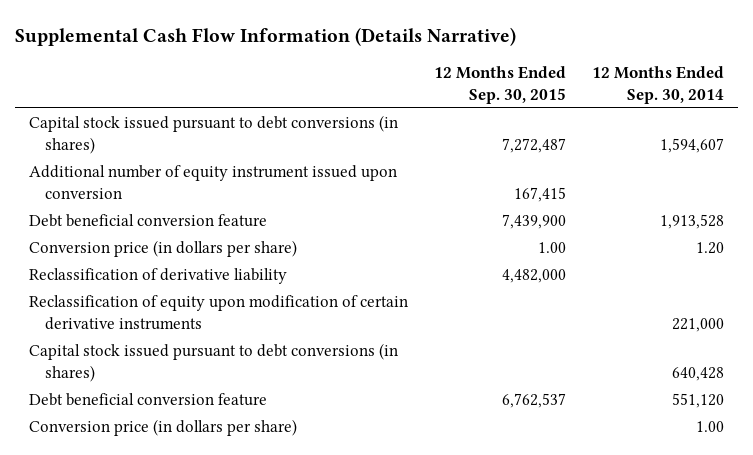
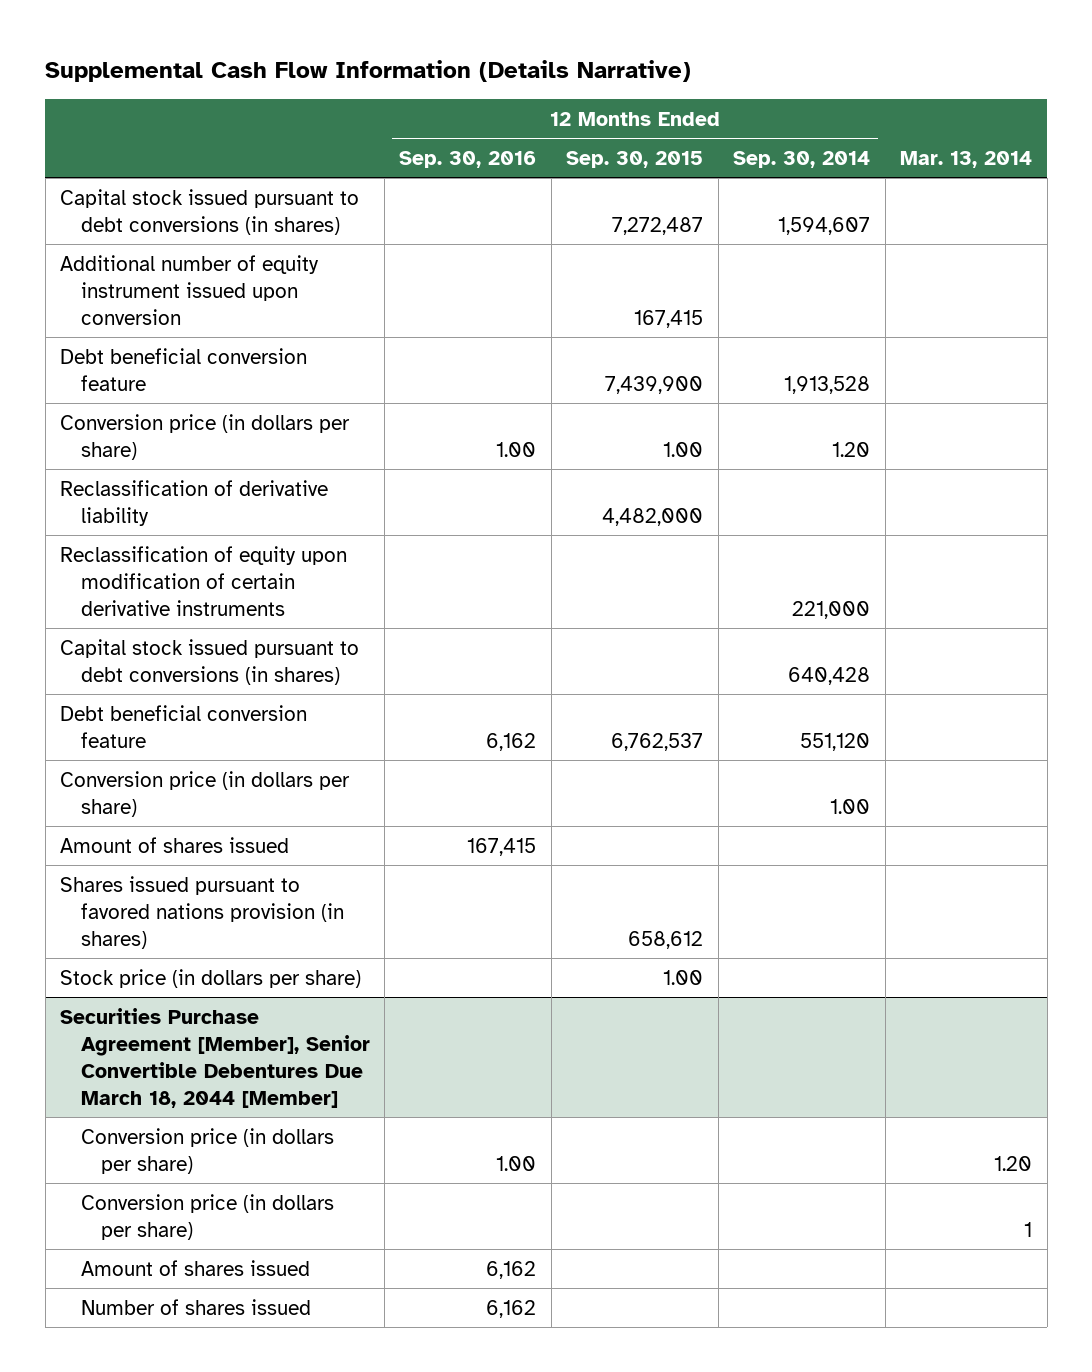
none -> [399,150,537,168] Sep. 30, 2016
none -> [900,150,1033,168] Mar. 13, 2014
none -> [60,836,290,853] Amount of shares issued
none -> [60,875,344,949] Shares issued pursuant to favored nations provision (in shares)
none -> [60,968,362,988] Stock price (in dollars per share)
none -> [60,1007,370,1108] Securities Purchase Agreement [Member], Senior Convertible Debentures Due March 18, 2044 [Member]
none -> [80,1127,334,1174] Conversion price (in dollars per share)
none -> [80,1193,334,1240] Conversion price (in dollars per share)
none -> [80,1259,310,1276] Amount of shares issued
none -> [80,1298,311,1315] Number of shares issued

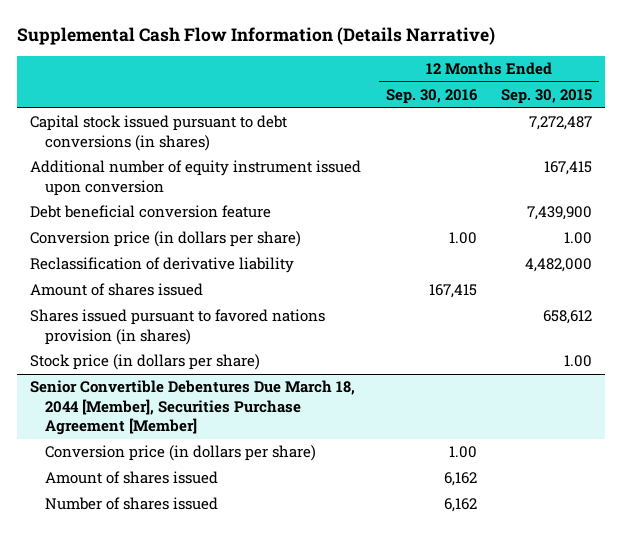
[733,150,871,168] Sep. 30, 2014 -> none
[900,150,1033,168] Mar. 13, 2014 -> none
[60,545,348,616] Reclassification of equity upon modification of certain derivative instruments -> none
[60,638,360,685] Capital stock issued pursuant to debt conversions (in shares) -> none
[60,704,308,748] Debt beneficial conversion feature -> none
[60,770,351,817] Conversion price (in dollars per share) -> none
[60,1007,370,1108] Securities Purchase Agreement [Member], Senior Convertible Debentures Due March 18, 2044 [Member] -> [29,380,355,436] Senior Convertible Debentures Due March 18, 2044 [Member], Securities Purchase Agreement [Member]
[80,1193,334,1240] Conversion price (in dollars per share) -> none

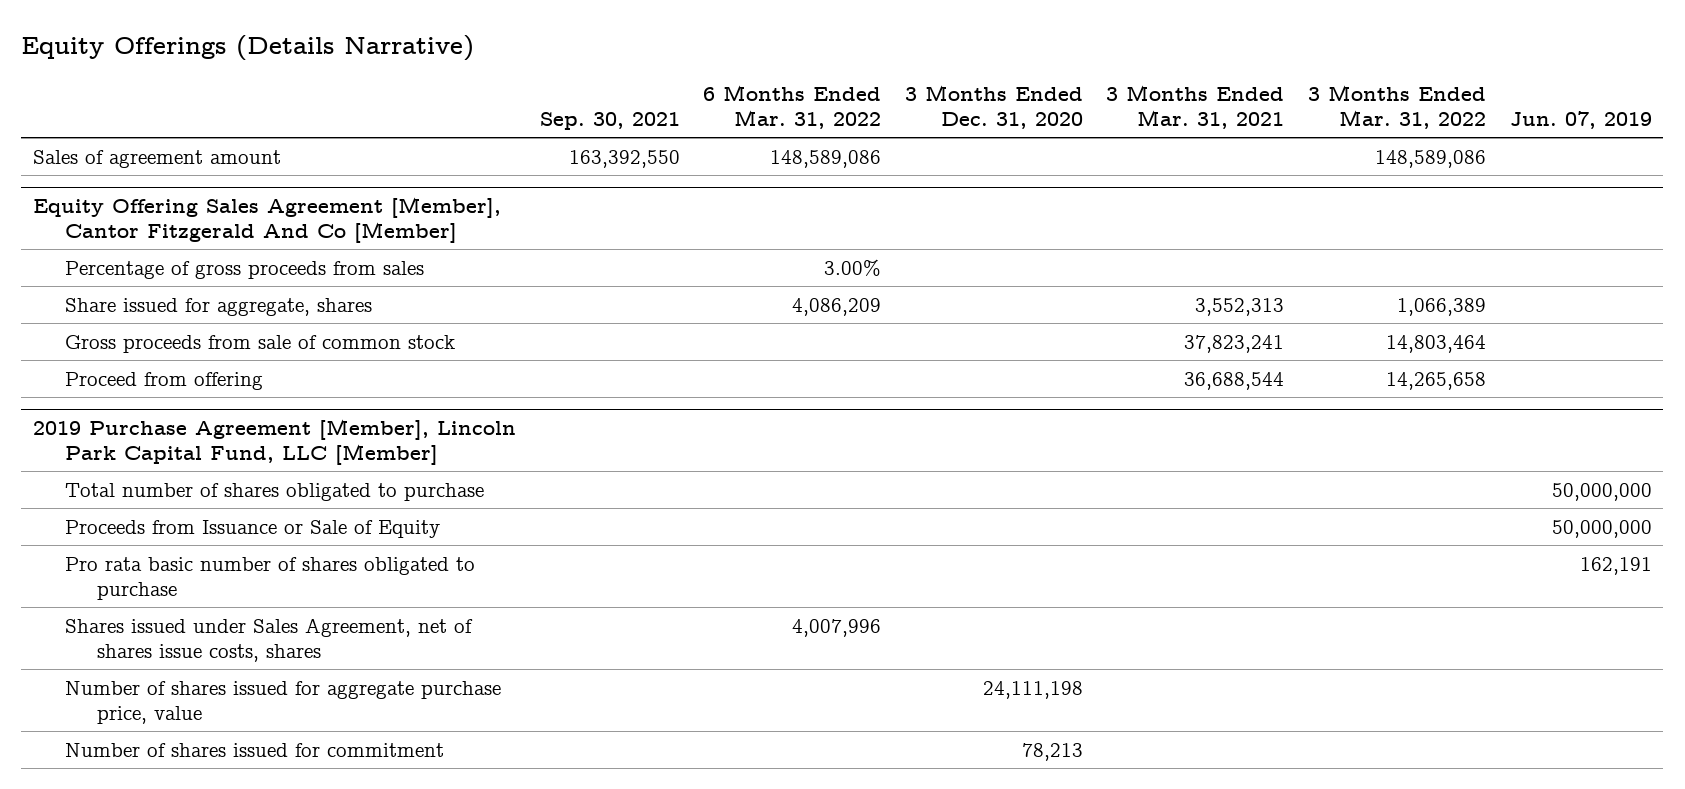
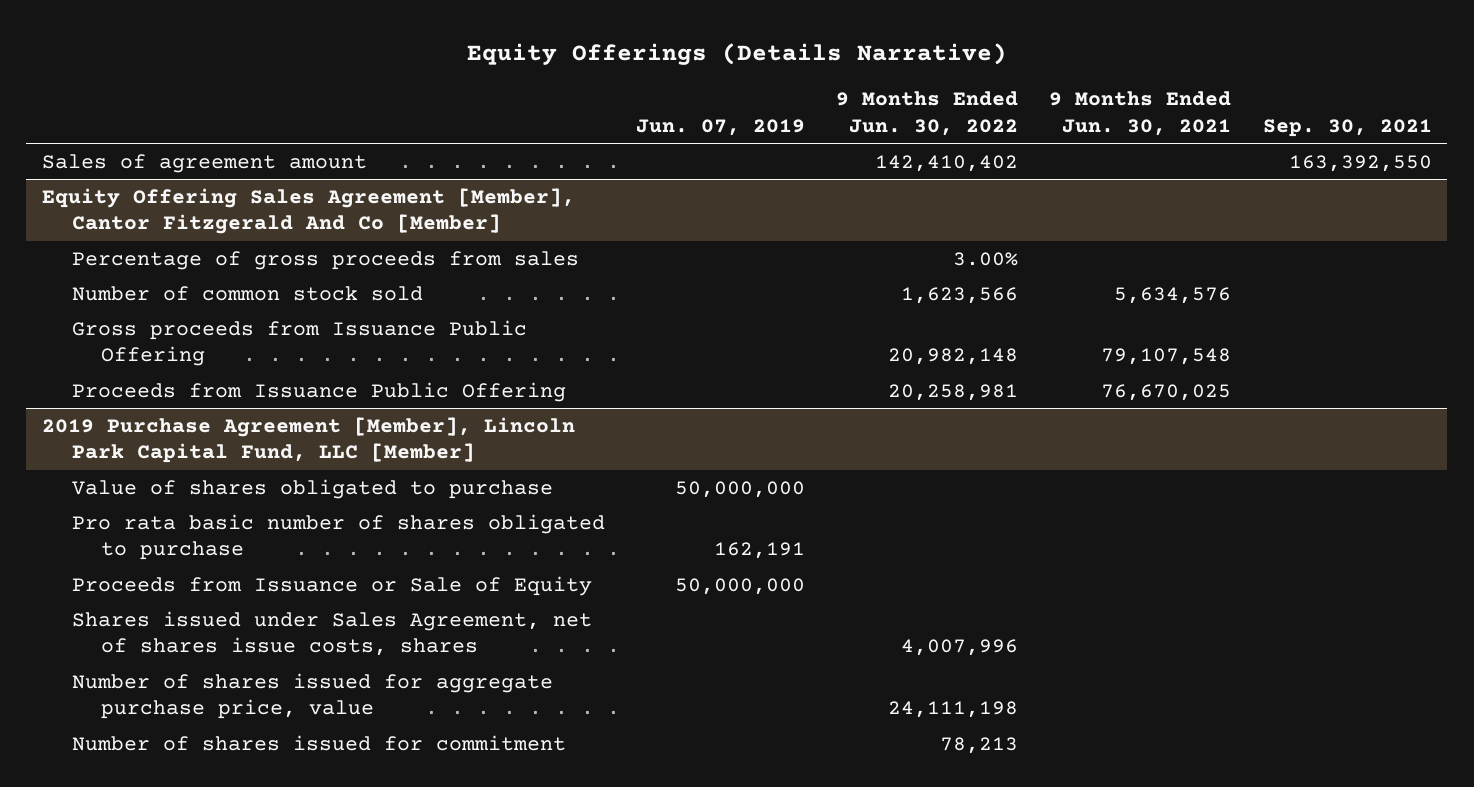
[703,85,882,129] 6 Months Ended Mar. 31, 2022 -> none
[904,85,1083,129] 3 Months Ended Dec. 31, 2020 -> none
[1106,85,1285,129] 3 Months Ended Mar. 31, 2021 -> none
[1307,85,1486,129] 3 Months Ended Mar. 31, 2022 -> none
none -> [836,91,1019,136] 9 Months Ended Jun. 30, 2022
none -> [1049,91,1232,136] 9 Months Ended Jun. 30, 2021
[64,298,372,317] Share issued for aggregate, shares -> none
[64,335,455,354] Gross proceeds from sale of common stock -> none
none -> [71,285,423,301] Number of common stock sold
none -> [71,319,527,367] Gross proceeds from Issuance Public Offering
[64,372,263,391] Proceed from offering -> [71,381,566,402] Proceeds from Issuance Public Offering
[64,483,484,502] Total number of shares obligated to purchase -> [71,478,553,499] Value of shares obligated to purchase
[64,520,440,539] Proceeds from Issuance or Sale of Equity -> [71,575,592,596] Proceeds from Issuance or Sale of Equity

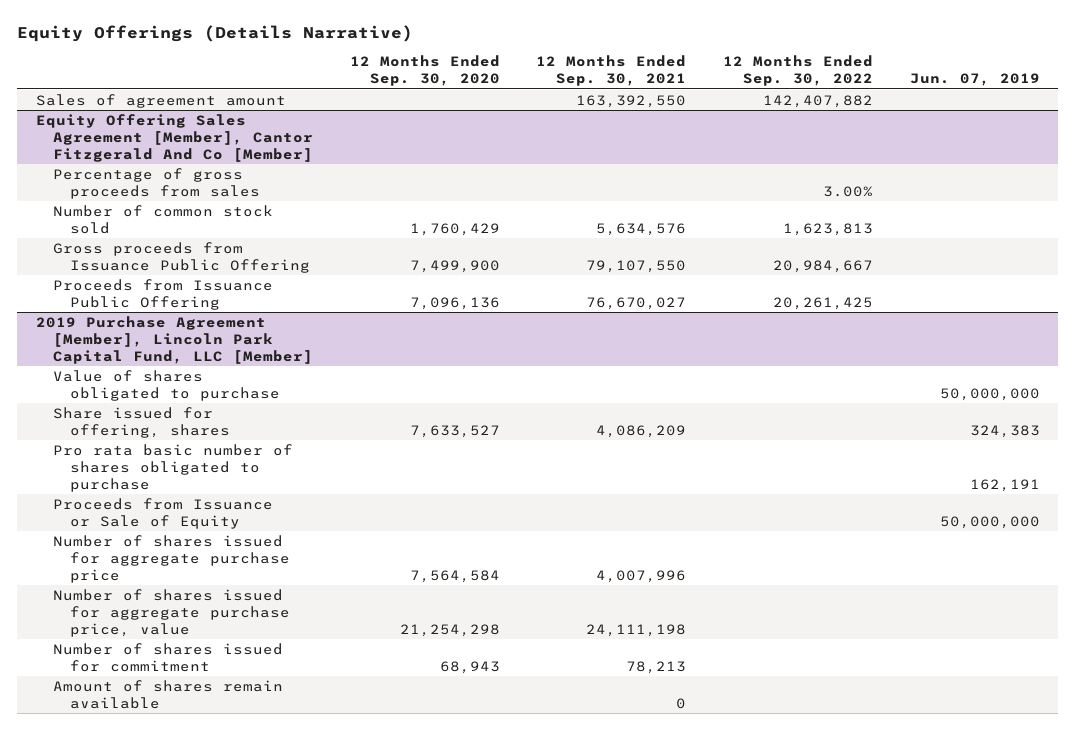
[836,91,1019,136] 9 Months Ended Jun. 30, 2022 -> none
[1049,91,1232,136] 9 Months Ended Jun. 30, 2021 -> none
[1262,118,1432,137] Sep. 30, 2021 -> none
none -> [349,55,500,87] 12 Months Ended Sep. 30, 2020
none -> [536,55,687,87] 12 Months Ended Sep. 30, 2021
none -> [723,55,874,87] 12 Months Ended Sep. 30, 2022
none -> [53,406,231,438] Share issued for offering, shares
[71,610,592,657] Shares issued under Sales Agreement, net of shares issue costs, shares -> none
none -> [53,534,291,583] Number of shares issued for aggregate purchase price
none -> [53,679,284,709] Amount of shares remain available

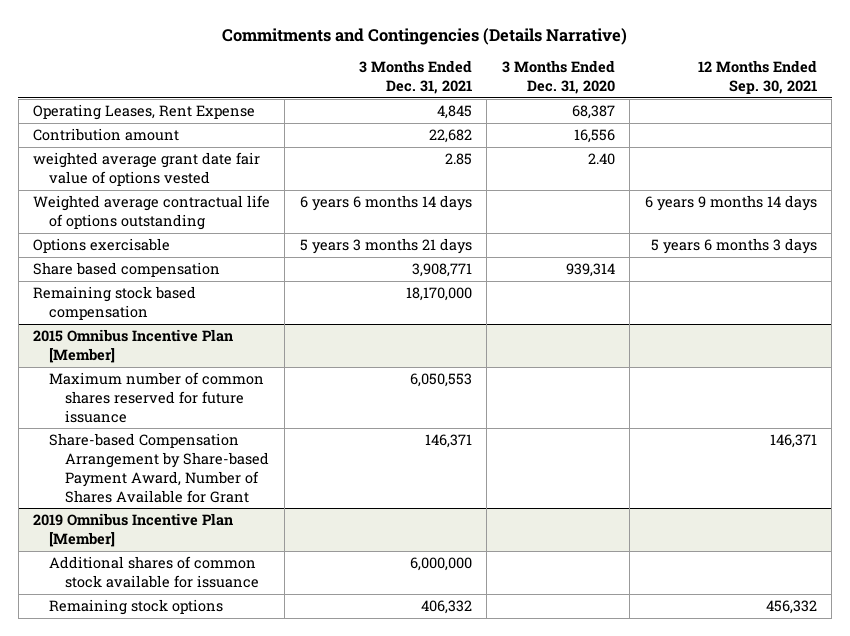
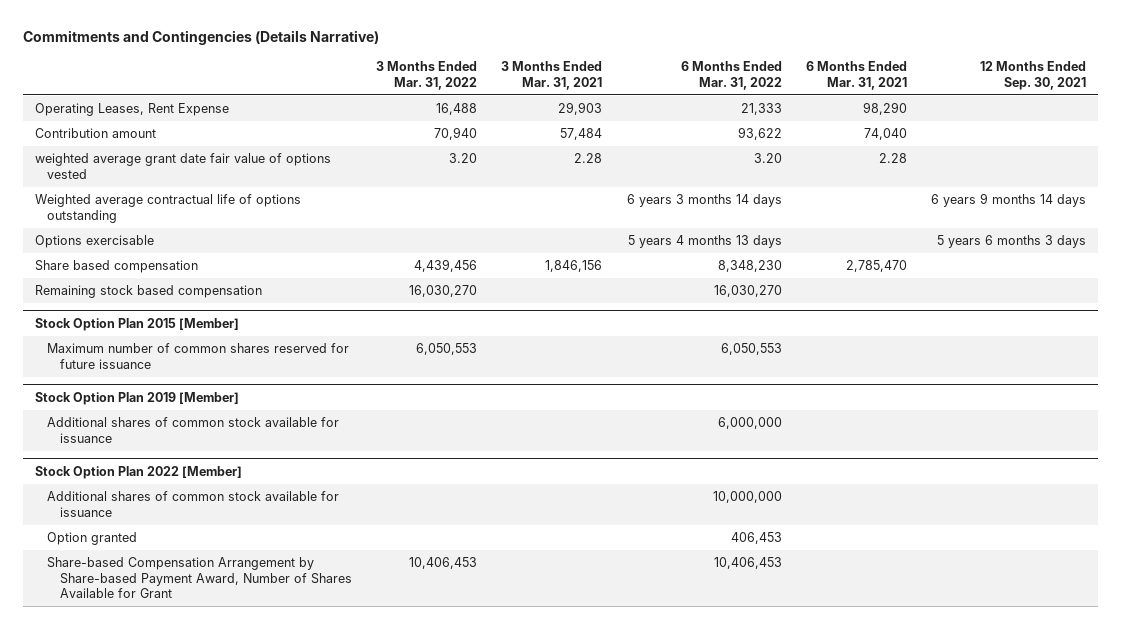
[358,60,472,94] 3 Months Ended Dec. 31, 2021 -> none
[501,60,615,94] 3 Months Ended Dec. 31, 2020 -> none
none -> [376,61,478,90] 3 Months Ended Mar. 31, 2022
none -> [501,61,603,90] 3 Months Ended Mar. 31, 2021
none -> [680,61,782,90] 6 Months Ended Mar. 31, 2022
none -> [805,61,907,90] 6 Months Ended Mar. 31, 2021
[33,329,234,363] 2015 Omnibus Incentive Plan [Member] -> [34,317,239,331] Stock Option Plan 2015 [Member]
[49,433,270,503] Share-based Compensation Arrangement by Share-based Payment Award, Number of Shares Available for Grant -> none
[33,513,234,547] 2019 Omnibus Incentive Plan [Member] -> [34,391,239,405] Stock Option Plan 2019 [Member]
[49,599,224,616] Remaining stock options -> none
none -> [34,465,242,479] Stock Option Plan 2022 [Member]
none -> [47,491,340,517] Additional shares of common stock available for issuance
none -> [47,532,138,546] Option granted
none -> [47,557,352,599] Share-based Compensation Arrangement by Share-based Payment Award, Number of Shares Available for Grant

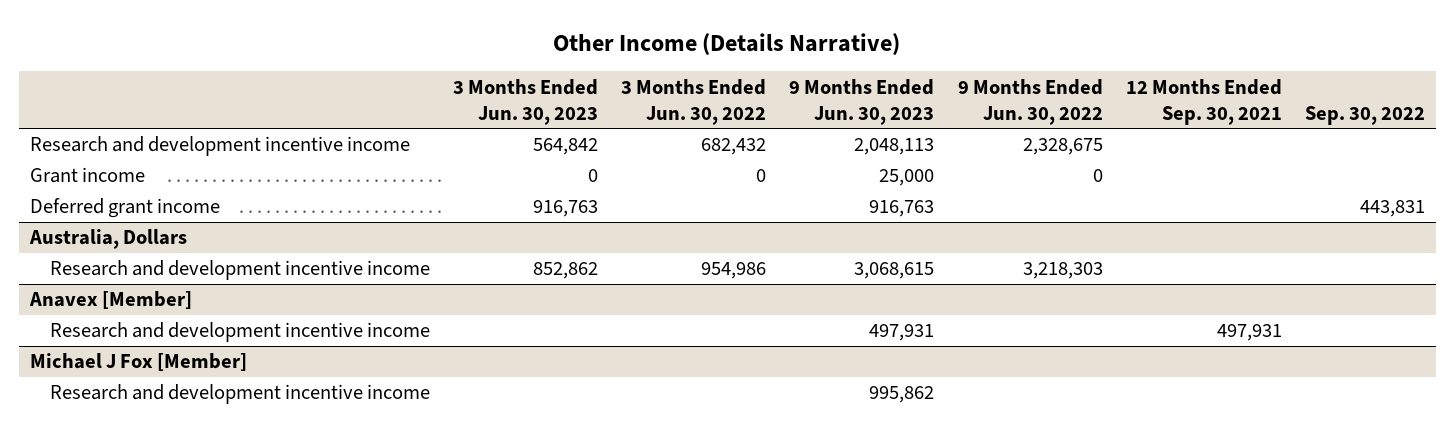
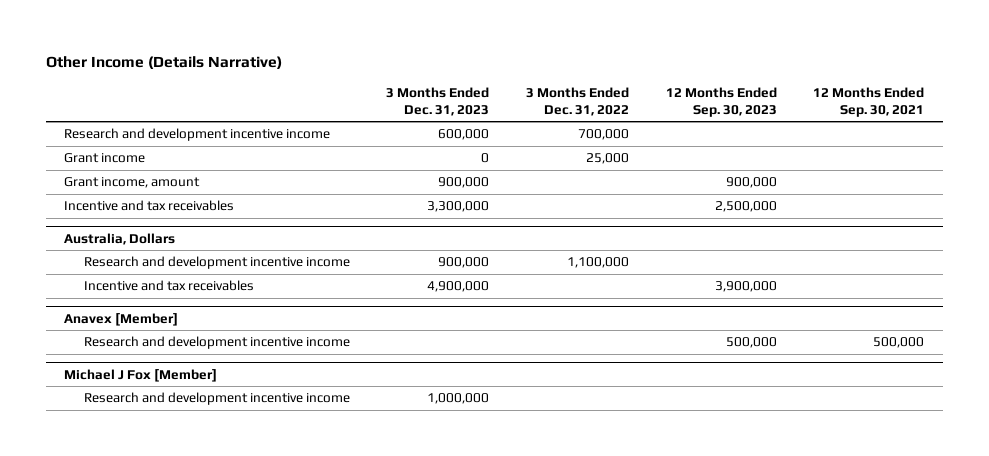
[453,78,599,125] 3 Months Ended Jun. 30, 2023 -> none
[621,78,767,125] 3 Months Ended Jun. 30, 2022 -> none
[789,78,935,125] 9 Months Ended Jun. 30, 2023 -> none
[957,78,1103,125] 9 Months Ended Jun. 30, 2022 -> none
[1304,105,1425,125] Sep. 30, 2022 -> none
none -> [386,86,490,116] 3 Months Ended Dec. 31, 2023
none -> [526,86,630,116] 3 Months Ended Dec. 31, 2022
none -> [665,86,777,117] 12 Months Ended Sep. 30, 2023
[30,198,221,219] Deferred grant income -> [64,177,201,189] Grant income, amount
none -> [64,200,235,212] Incentive and tax receivables
none -> [83,280,254,292] Incentive and tax receivables
[1216,324,1282,342] 497,931 -> [873,337,925,349] 500,000

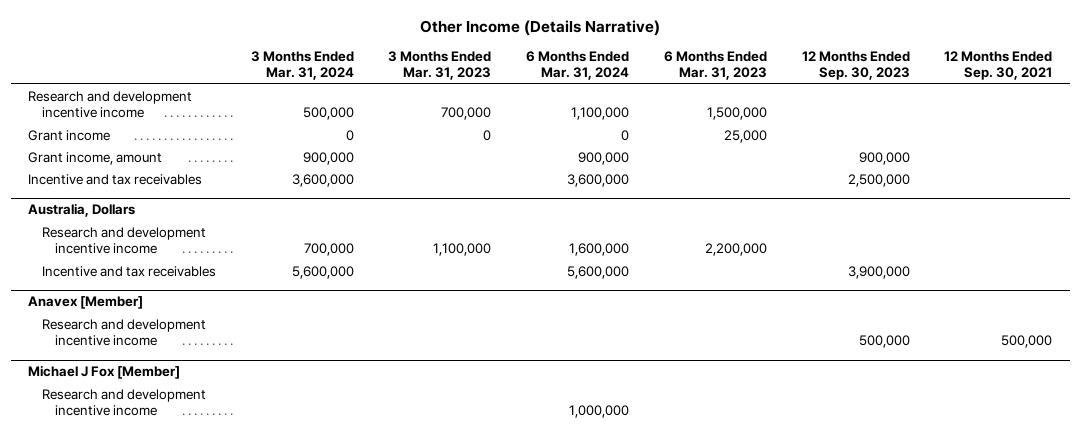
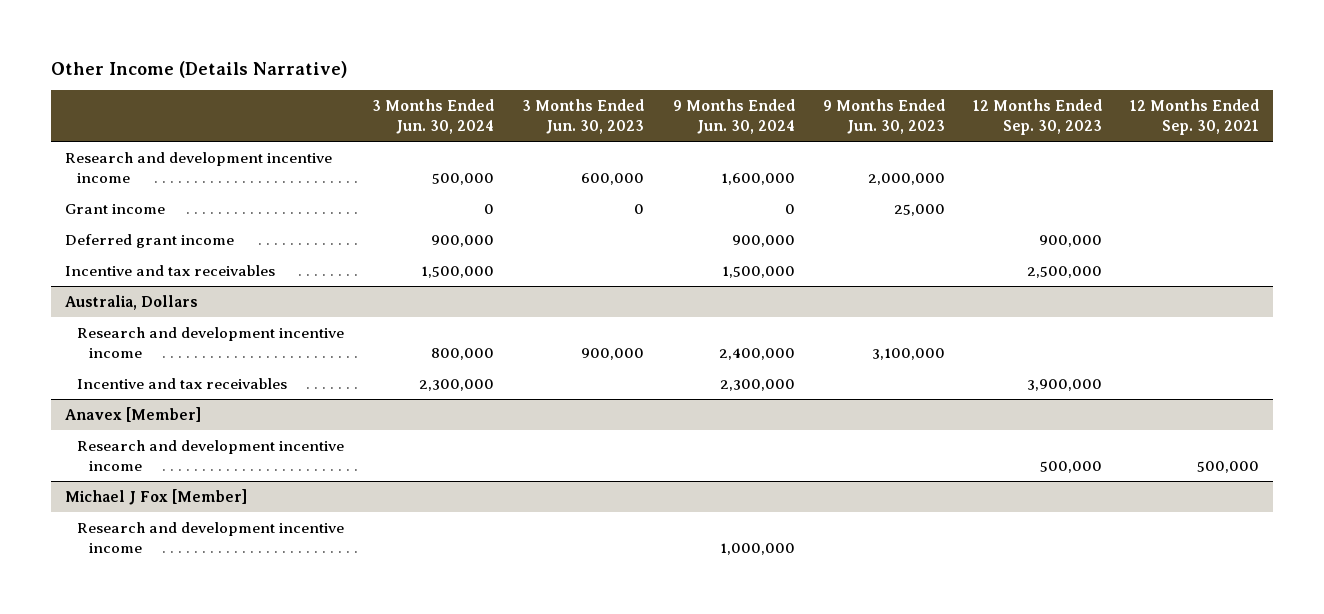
[250,51,354,81] 3 Months Ended Mar. 31, 2024 -> none
[388,51,492,81] 3 Months Ended Mar. 31, 2023 -> none
[526,51,630,81] 6 Months Ended Mar. 31, 2024 -> none
[663,51,767,81] 6 Months Ended Mar. 31, 2023 -> none
none -> [372,99,495,134] 3 Months Ended Jun. 30, 2024
none -> [522,99,645,134] 3 Months Ended Jun. 30, 2023
none -> [672,99,795,134] 9 Months Ended Jun. 30, 2024
none -> [822,99,945,134] 9 Months Ended Jun. 30, 2023
[28,151,163,165] Grant income, amount -> [64,233,234,248] Deferred grant income

